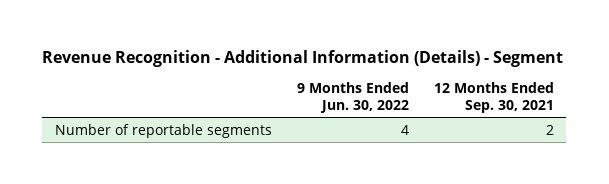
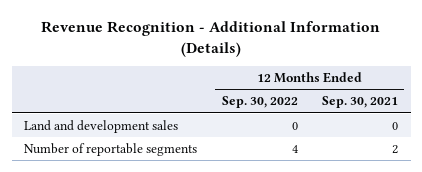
[42,50,564,68] Revenue Recognition - Additional Information (Details) - Segment -> [41,21,381,57] Revenue Recognition - Additional Information (Details)
[296,82,409,114] 9 Months Ended Jun. 30, 2022 -> none
none -> [221,96,298,109] Sep. 30, 2022
none -> [23,119,178,133] Land and development sales

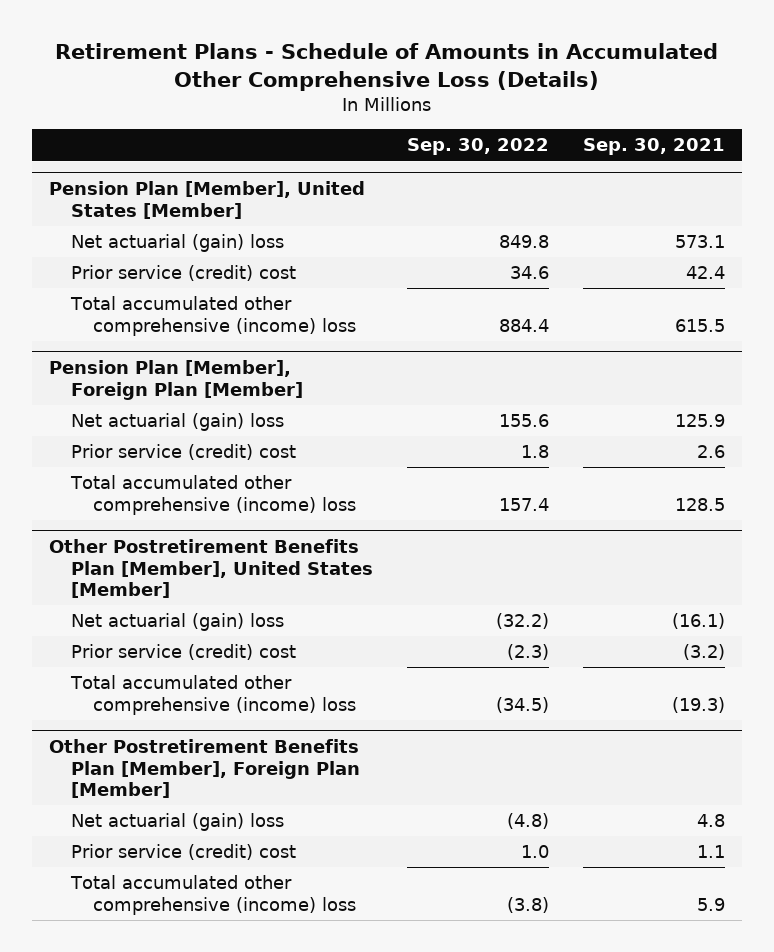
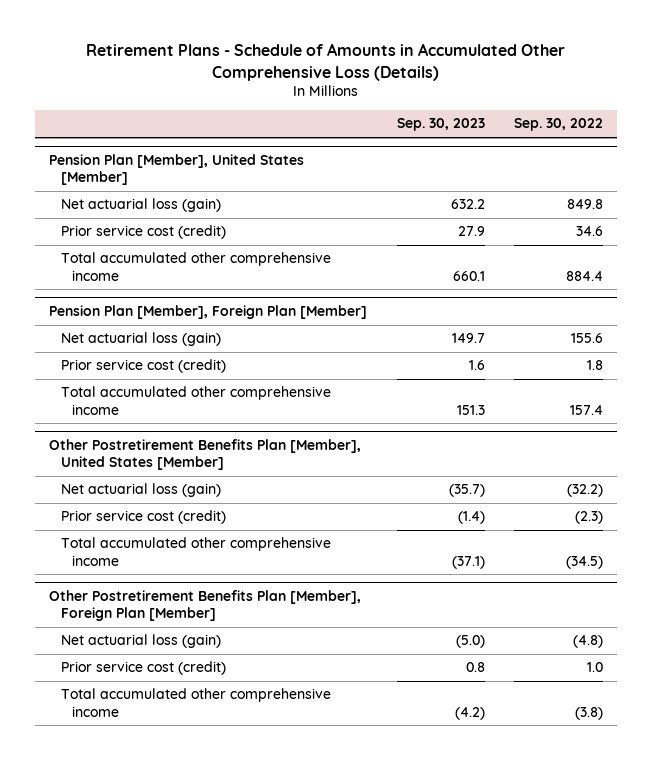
[582,138,725,156] Sep. 30, 2021 -> none
none -> [396,118,485,132] Sep. 30, 2023
[70,234,284,253] Net actuarial (gain) loss -> [60,198,221,213] Net actuarial loss (gain)
[70,265,296,282] Prior service (credit) cost -> [60,225,226,240] Prior service cost (credit)
[69,296,357,336] Total accumulated other comprehensive (income) loss -> [60,252,331,281] Total accumulated other comprehensive income
[70,413,284,432] Net actuarial (gain) loss -> [60,332,221,347] Net actuarial loss (gain)
[70,444,296,461] Prior service (credit) cost -> [60,359,226,374] Prior service cost (credit)
[69,475,357,515] Total accumulated other comprehensive (income) loss -> [60,386,331,415] Total accumulated other comprehensive income
[70,613,284,632] Net actuarial (gain) loss -> [60,483,221,498] Net actuarial loss (gain)
[70,644,296,661] Prior service (credit) cost -> [60,510,226,525] Prior service cost (credit)
[69,675,357,715] Total accumulated other comprehensive (income) loss -> [60,537,331,566] Total accumulated other comprehensive income
[70,813,284,832] Net actuarial (gain) loss -> [60,634,221,649] Net actuarial loss (gain)
[70,844,296,861] Prior service (credit) cost -> [60,661,226,676] Prior service cost (credit)
[69,875,357,915] Total accumulated other comprehensive (income) loss -> [60,688,331,717] Total accumulated other comprehensive income

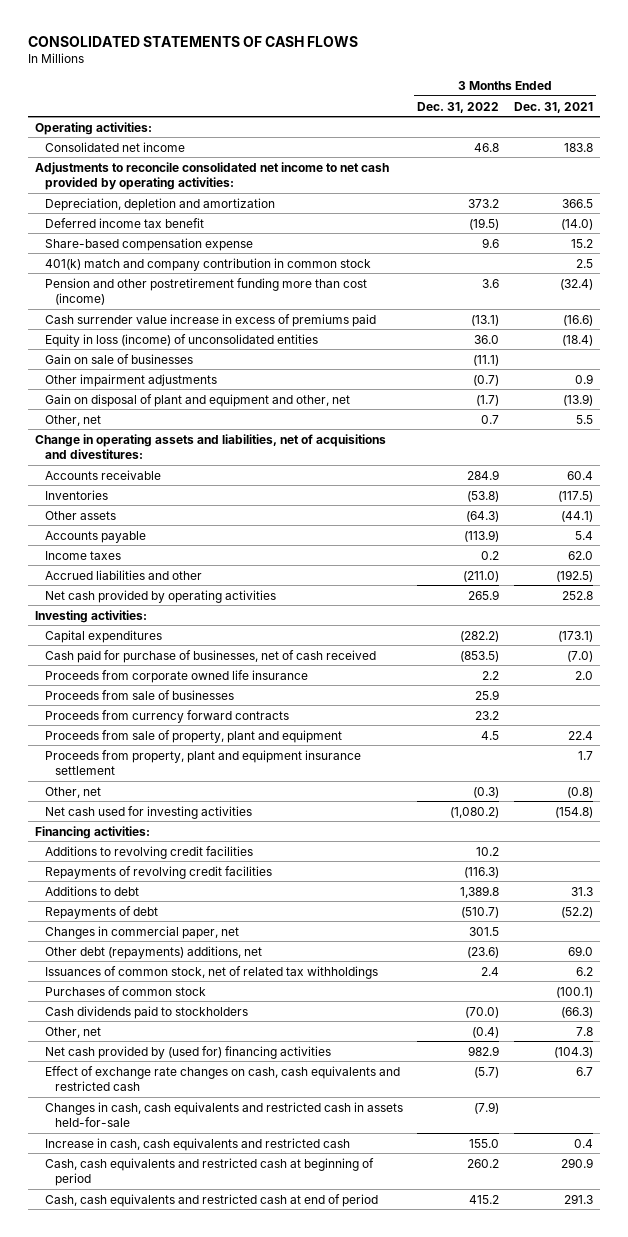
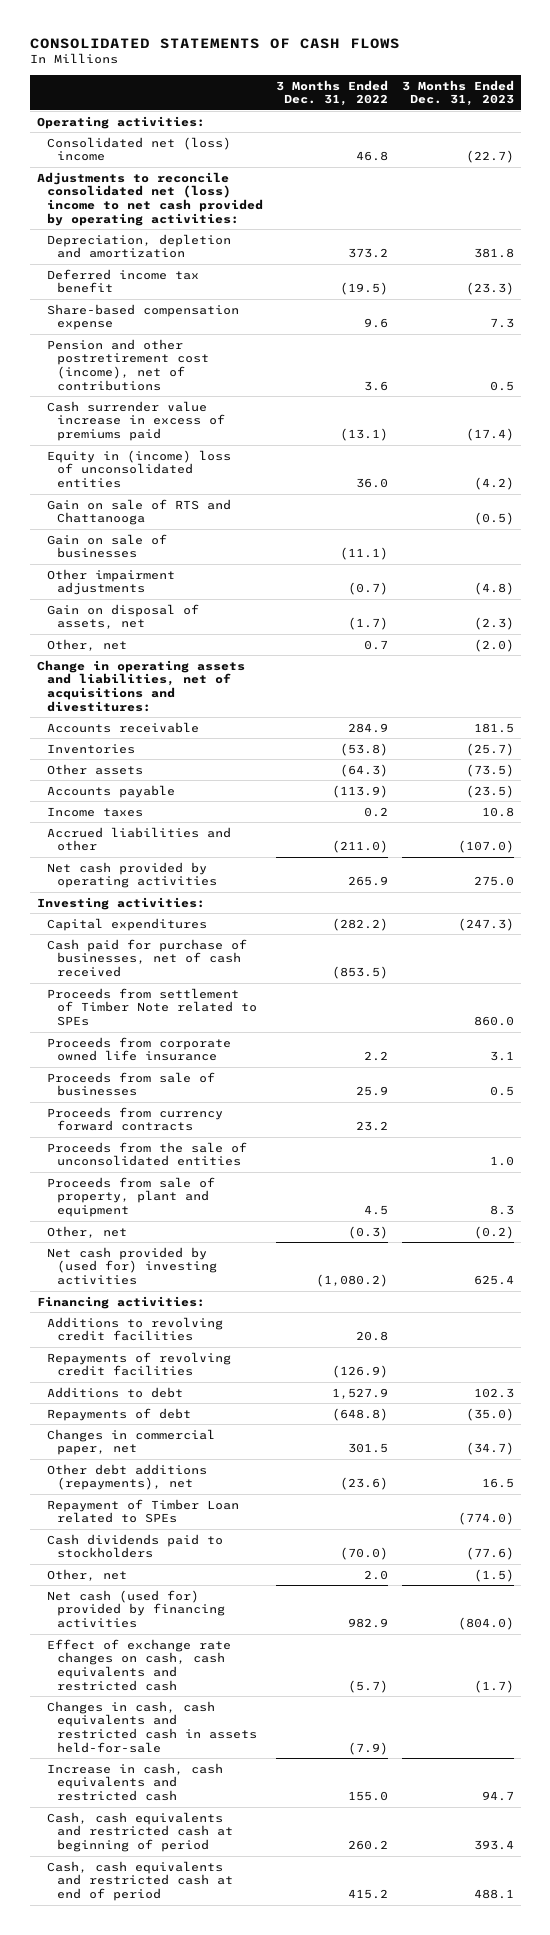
[513,101,593,113] Dec. 31, 2021 -> none
none -> [401,79,514,107] 3 Months Ended Dec. 31, 2023
[44,141,185,152] Consolidated net income -> [46,136,231,162] Consolidated net (loss) income
[35,161,390,190] Adjustments to reconcile consolidated net income to net cash provided by operating activities: -> [36,171,263,226] Adjustments to reconcile consolidated net (loss) income to net cash provided by operating activities:
[44,257,371,271] 401(k) match and company contribution in common stock -> none
[44,277,367,305] Pension and other postretirement funding more than cost (income) -> [46,338,209,391] Pension and other postretirement cost (income), net of contributions
[44,333,318,347] Equity in loss (income) of unconsolidated entities -> [46,449,231,489] Equity in (income) loss of unconsolidated entities
none -> [46,498,231,526] Gain on sale of RTS and Chattanooga
[44,393,350,407] Gain on disposal of plant and equipment and other, net -> [46,603,199,630] Gain on disposal of assets, net
none -> [46,987,257,1027] Proceeds from settlement of Timber Note related to SPEs
none -> [46,1141,247,1167] Proceeds from the sale of unconsolidated entities
[44,749,361,775] Proceeds from property, plant and equipment insurance settlement -> none
[44,805,252,819] Net cash used for investing activities -> [46,1246,217,1286] Net cash provided by (used for) investing activities
[476,846,500,856] 10.2 -> [356,1331,389,1342] 20.8
[464,866,500,878] (116.3) -> [332,1365,389,1379] (126.9)
[460,885,500,898] 1,389.8 -> [332,1387,389,1399] 1,527.9
[461,906,500,918] (510.7) -> [332,1407,389,1421] (648.8)
[44,965,378,979] Issuances of common stock, net of related tax withholdings -> none
[44,985,206,996] Purchases of common stock -> none
[44,945,262,959] Other debt (repayments) additions, net -> [46,1463,207,1491] Other debt additions (repayments), net
none -> [46,1498,239,1524] Repayment of Timber Loan related to SPEs
[472,1026,500,1038] (0.4) -> [364,1569,389,1580] 2.0
[44,1045,331,1059] Net cash provided by (used for) financing activities -> [46,1589,225,1629] Net cash (used for) provided by financing activities

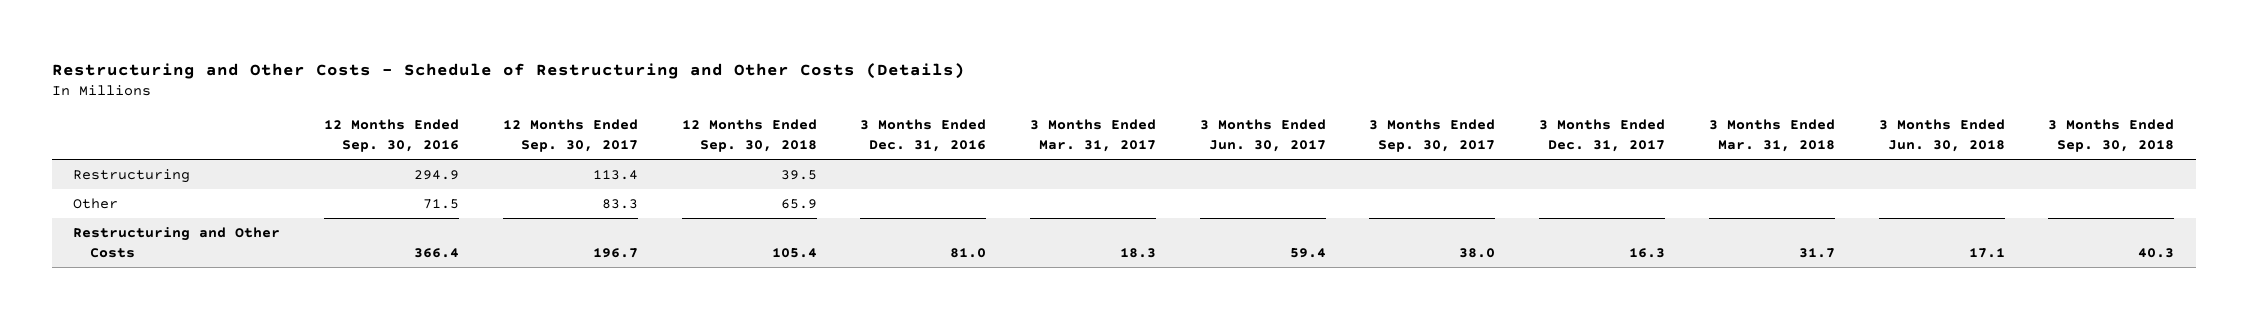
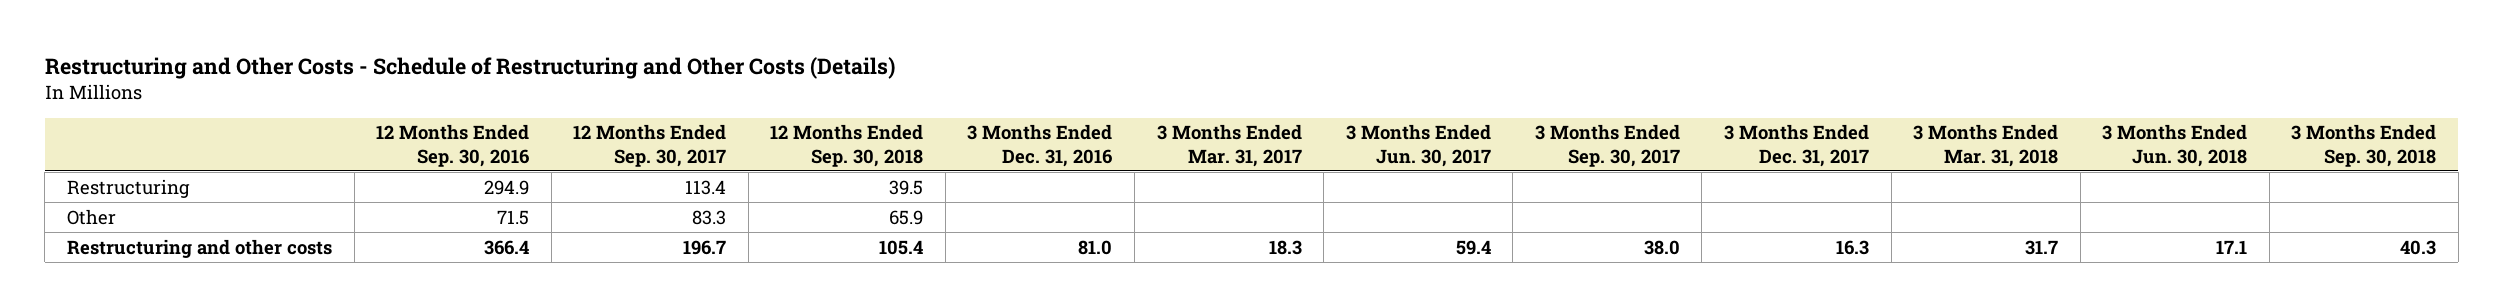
[73,227,281,258] Restructuring and Other Costs -> [66,238,332,258] Restructuring and other costs

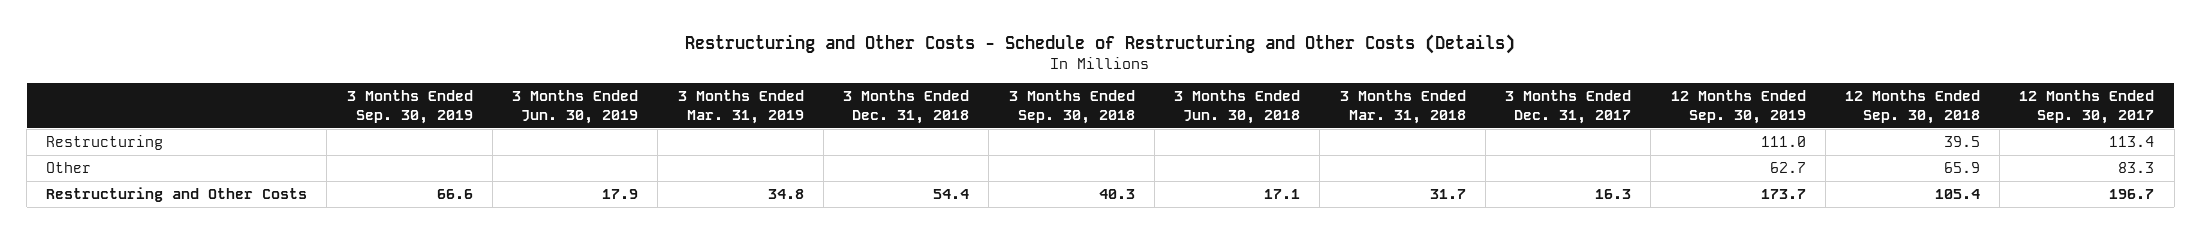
[376,124,530,167] 12 Months Ended Sep. 30, 2016 -> none
[967,124,1113,167] 3 Months Ended Dec. 31, 2016 -> none
[1156,124,1302,167] 3 Months Ended Mar. 31, 2017 -> none
[1345,124,1491,167] 3 Months Ended Jun. 30, 2017 -> none
[1534,124,1680,167] 3 Months Ended Sep. 30, 2017 -> none
none -> [346,90,473,124] 3 Months Ended Sep. 30, 2019
none -> [512,90,639,124] 3 Months Ended Jun. 30, 2019
none -> [677,90,804,124] 3 Months Ended Mar. 31, 2019
none -> [843,90,970,124] 3 Months Ended Dec. 31, 2018
none -> [1670,90,1806,124] 12 Months Ended Sep. 30, 2019
[66,238,332,258] Restructuring and other costs -> [46,187,308,203] Restructuring and Other Costs

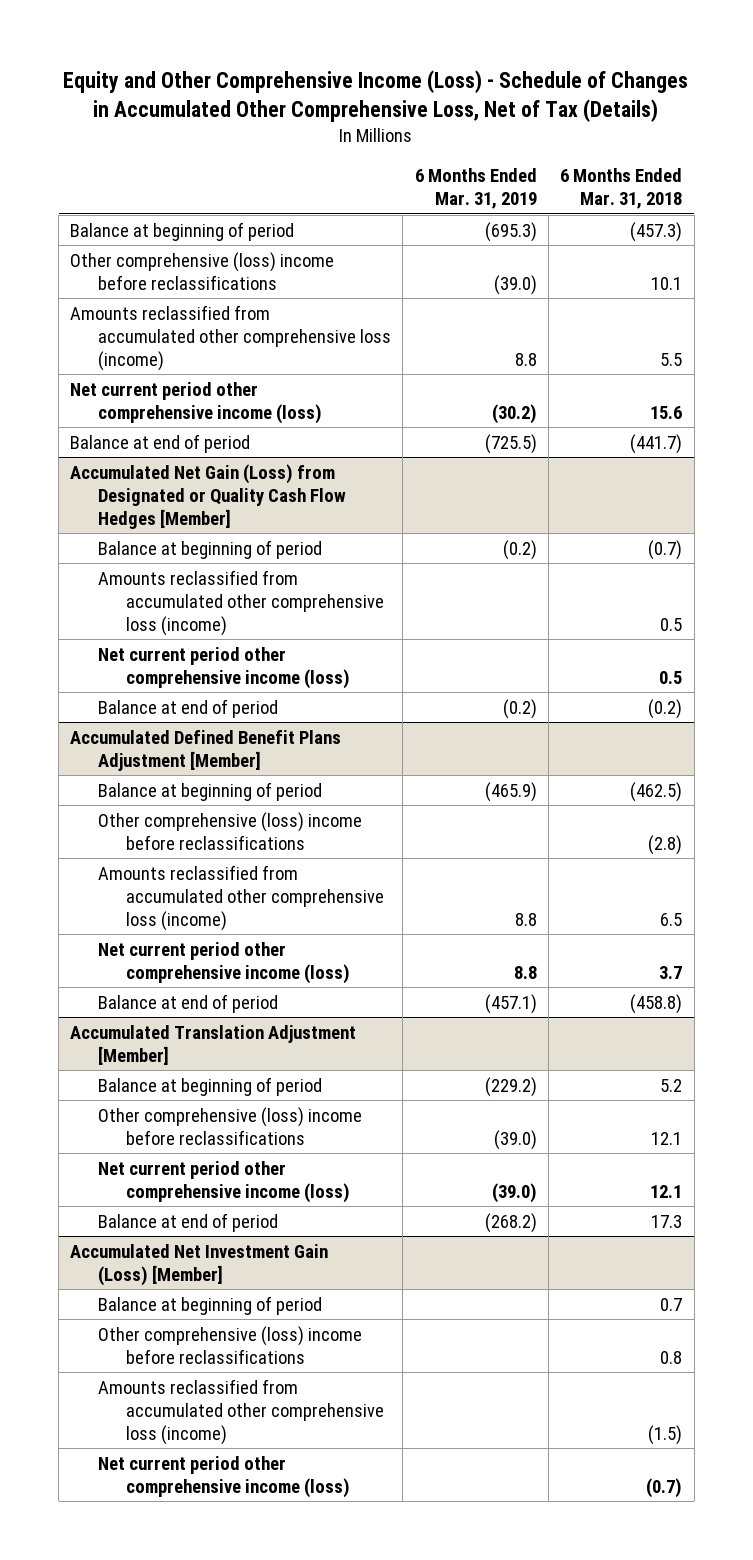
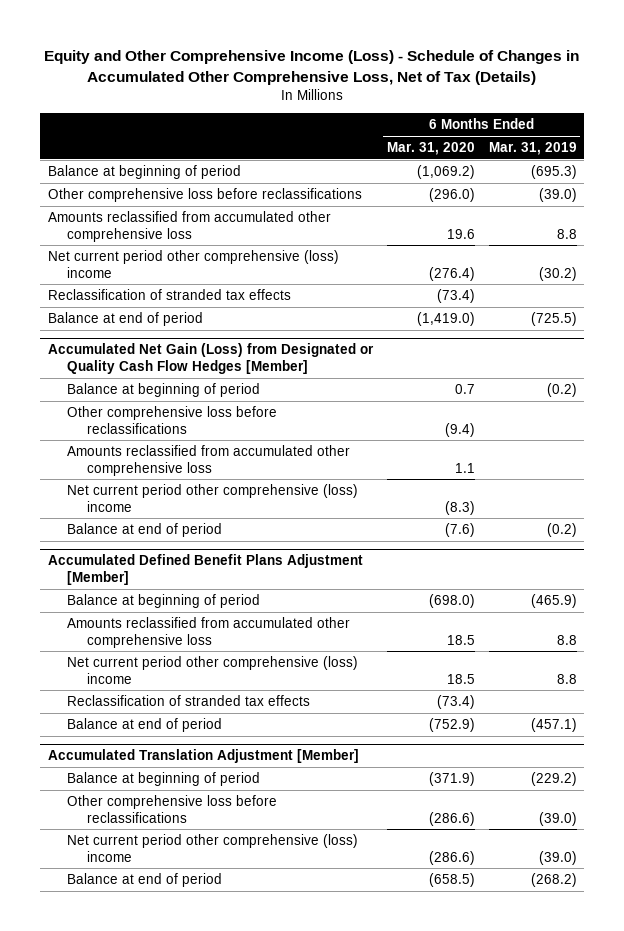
[560,168,683,210] 6 Months Ended Mar. 31, 2018 -> none
none -> [386,142,475,156] Mar. 31, 2020
[70,251,335,290] Other comprehensive (loss) income before reclassifications -> [47,188,362,203] Other comprehensive loss before reclassifications
[70,304,392,371] Amounts reclassified from accumulated other comprehensive loss (income) -> [47,211,331,242] Amounts reclassified from accumulated other comprehensive loss
[70,381,323,424] Net current period other comprehensive income (loss) -> [47,250,339,278] Net current period other comprehensive (loss) income
none -> [47,289,291,301] Reclassification of stranded tax effects
none -> [67,406,278,434] Other comprehensive loss before reclassifications
[98,569,384,636] Amounts reclassified from accumulated other comprehensive loss (income) -> [67,445,351,476] Amounts reclassified from accumulated other comprehensive loss
[98,646,350,689] Net current period other comprehensive income (loss) -> [67,484,359,512] Net current period other comprehensive (loss) income
[98,811,363,850] Other comprehensive (loss) income before reclassifications -> none
[98,864,384,931] Amounts reclassified from accumulated other comprehensive loss (income) -> [67,617,351,648] Amounts reclassified from accumulated other comprehensive loss
[98,941,350,984] Net current period other comprehensive income (loss) -> [67,656,359,684] Net current period other comprehensive (loss) income
none -> [67,695,311,707] Reclassification of stranded tax effects
[98,1106,363,1145] Other comprehensive (loss) income before reclassifications -> [67,795,278,823] Other comprehensive loss before reclassifications
[98,1160,350,1203] Net current period other comprehensive income (loss) -> [67,834,359,862] Net current period other comprehensive (loss) income
[70,1243,329,1286] Accumulated Net Investment Gain (Loss) [Member] -> none
[98,1295,323,1315] Balance at beginning of period -> none
[98,1325,363,1364] Other comprehensive (loss) income before reclassifications -> none
[98,1378,384,1445] Amounts reclassified from accumulated other comprehensive loss (income) -> none
[98,1455,350,1498] Net current period other comprehensive income (loss) -> none

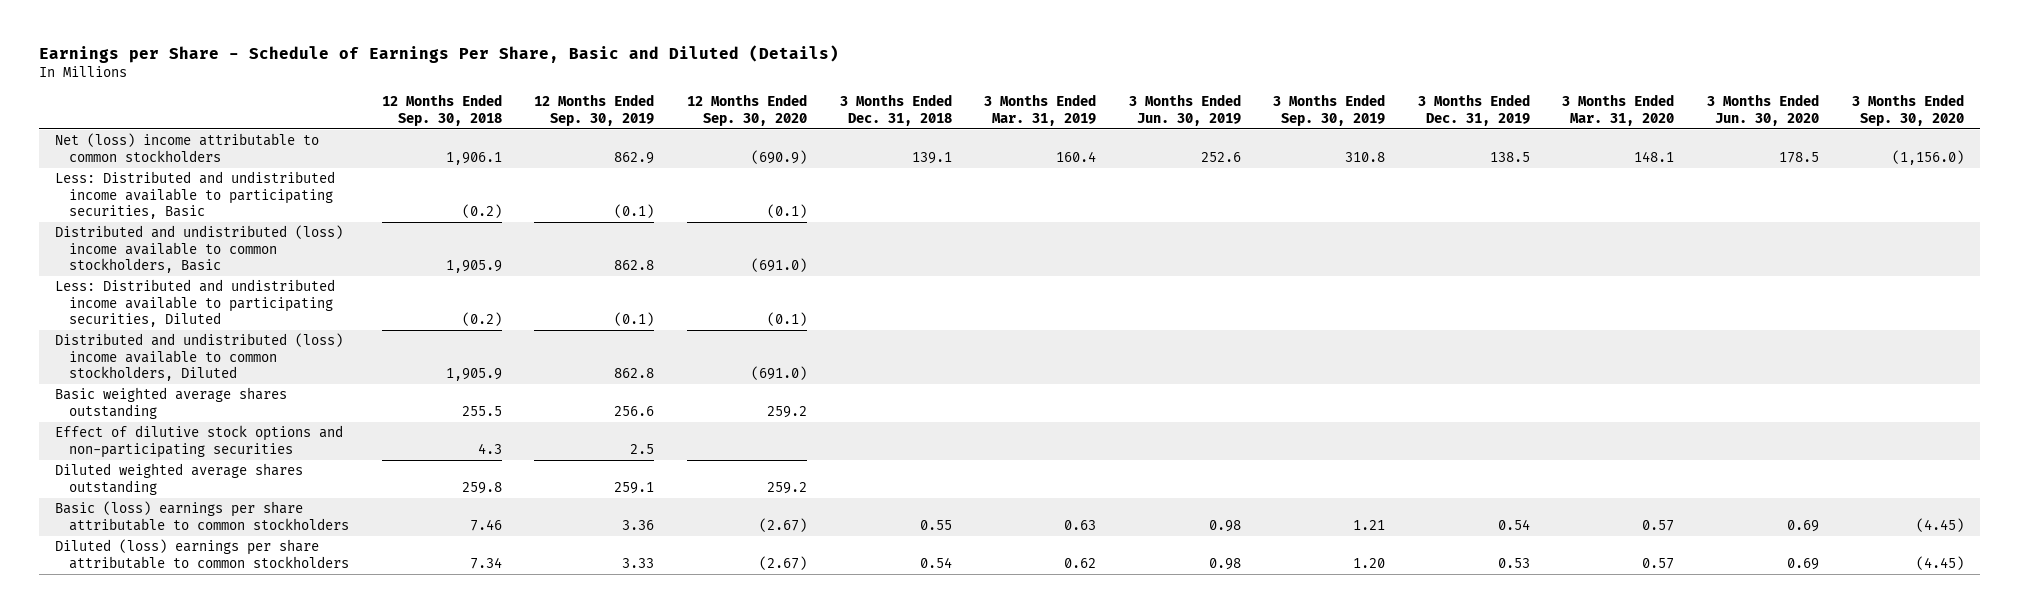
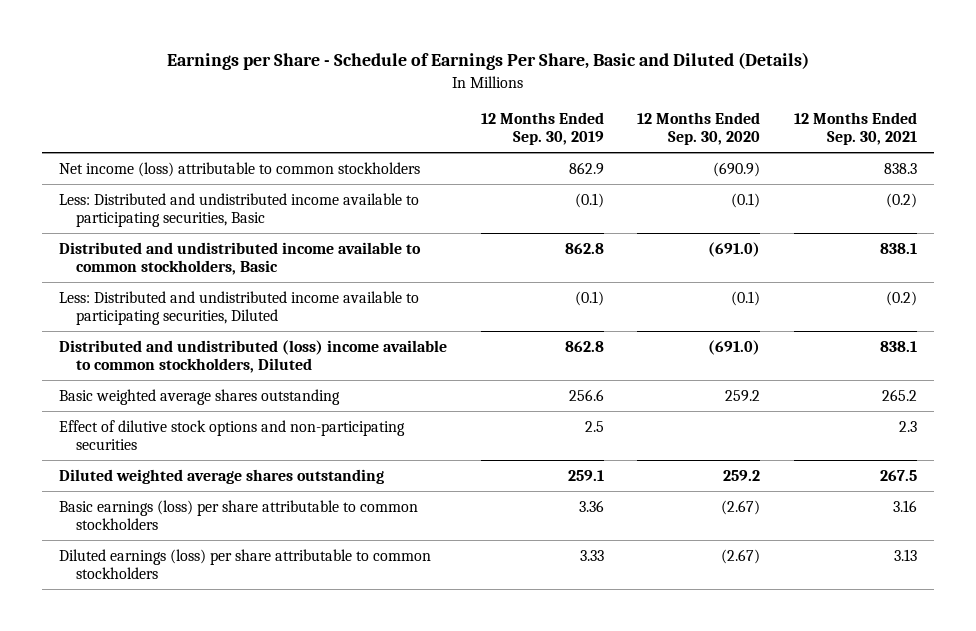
[381,94,502,126] 12 Months Ended Sep. 30, 2018 -> none
[839,94,952,126] 3 Months Ended Dec. 31, 2018 -> none
[984,94,1097,126] 3 Months Ended Mar. 31, 2019 -> none
[1128,94,1241,126] 3 Months Ended Jun. 30, 2019 -> none
[1273,94,1386,126] 3 Months Ended Sep. 30, 2019 -> none
[1417,94,1530,126] 3 Months Ended Dec. 31, 2019 -> none
[1562,94,1675,126] 3 Months Ended Mar. 31, 2020 -> none
[1707,94,1820,126] 3 Months Ended Jun. 30, 2020 -> none
[1851,94,1964,126] 3 Months Ended Sep. 30, 2020 -> none
none -> [793,112,917,146] 12 Months Ended Sep. 30, 2021
[54,133,319,162] Net (loss) income attributable to common stockholders -> [58,161,420,177] Net income (loss) attributable to common stockholders
[54,225,343,274] Distributed and undistributed (loss) income available to common stockholders, Basic -> [58,241,421,276] Distributed and undistributed income available to common stockholders, Basic
[54,501,350,531] Basic (loss) earnings per share attributable to common stockholders -> [58,499,418,531] Basic earnings (loss) per share attributable to common stockholders
[54,539,350,569] Diluted (loss) earnings per share attributable to common stockholders -> [58,548,431,580] Diluted earnings (loss) per share attributable to common stockholders

